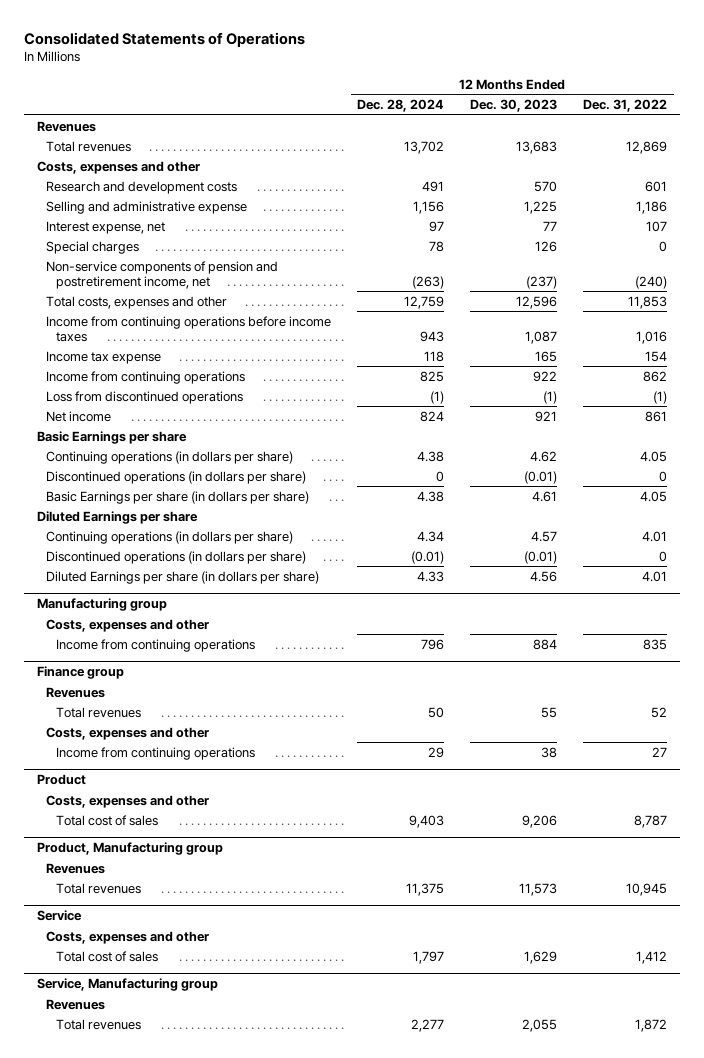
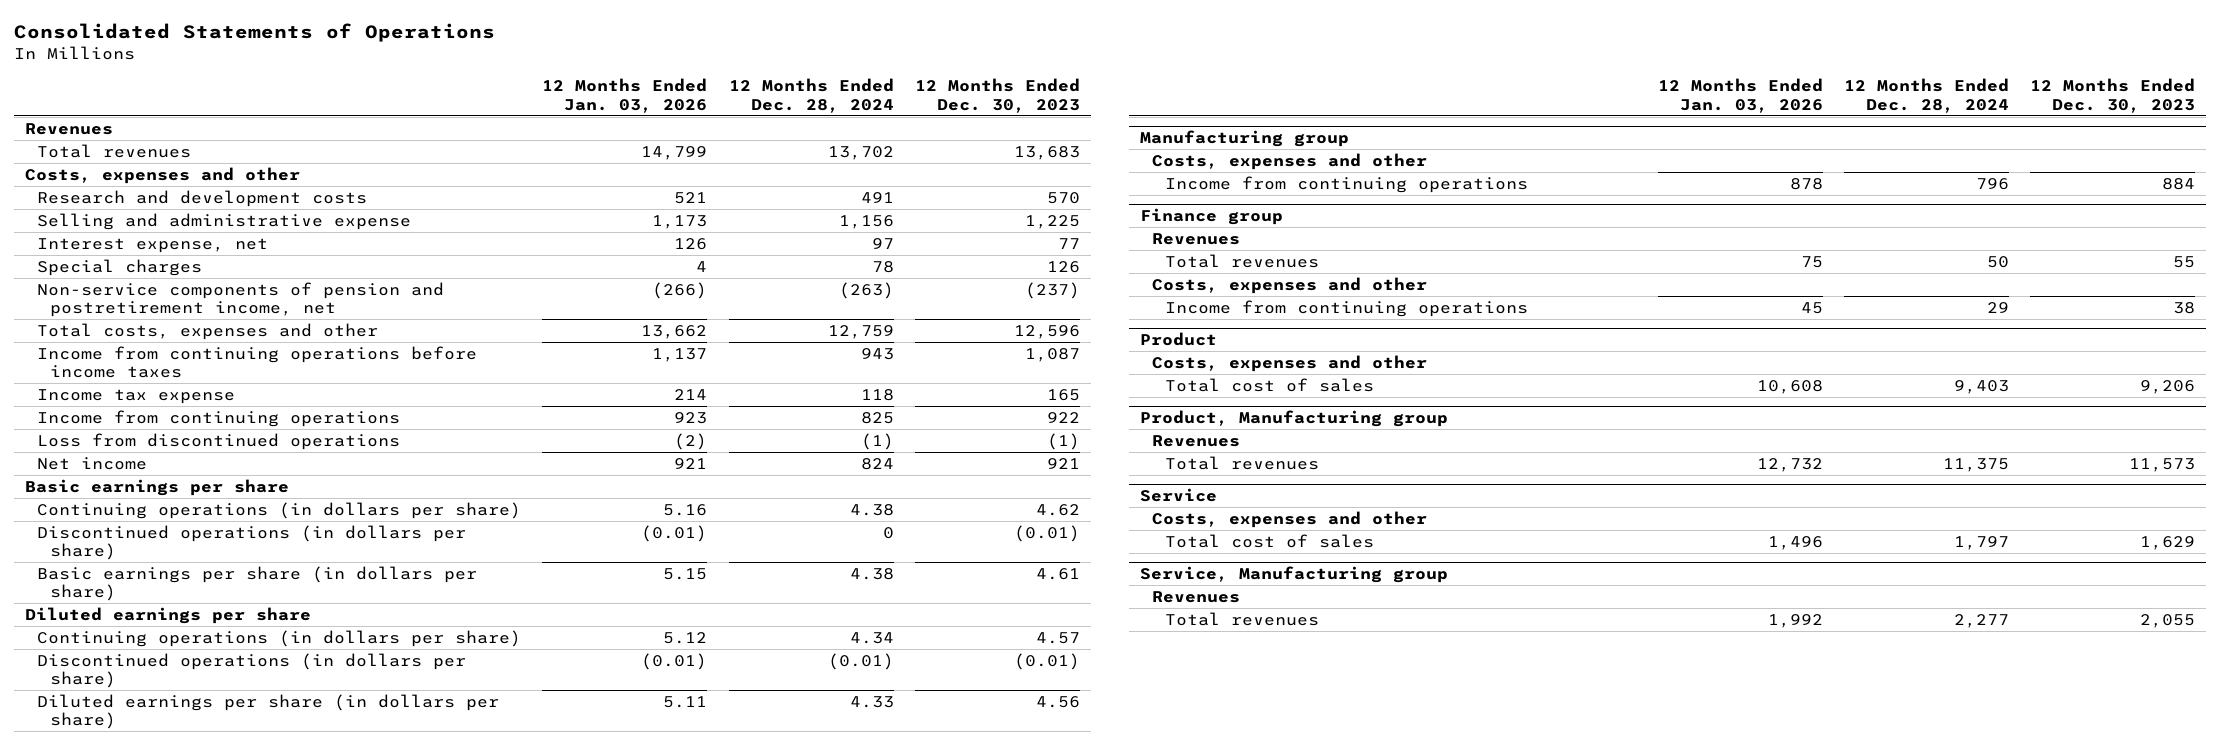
[583,99,668,113] Dec. 31, 2022 -> none
none -> [542,78,708,114] 12 Months Ended Jan. 03, 2026
[36,430,187,444] Basic Earnings per share -> [24,478,289,496] Basic earnings per share
[46,490,310,504] Basic Earnings per share (in dollars per share) -> [37,565,478,602] Basic earnings per share (in dollars per share)
[36,510,198,524] Diluted Earnings per share -> [24,606,311,624] Diluted earnings per share
[46,570,320,584] Diluted Earnings per share (in dollars per share) -> [37,693,500,730] Diluted earnings per share (in dollars per share)

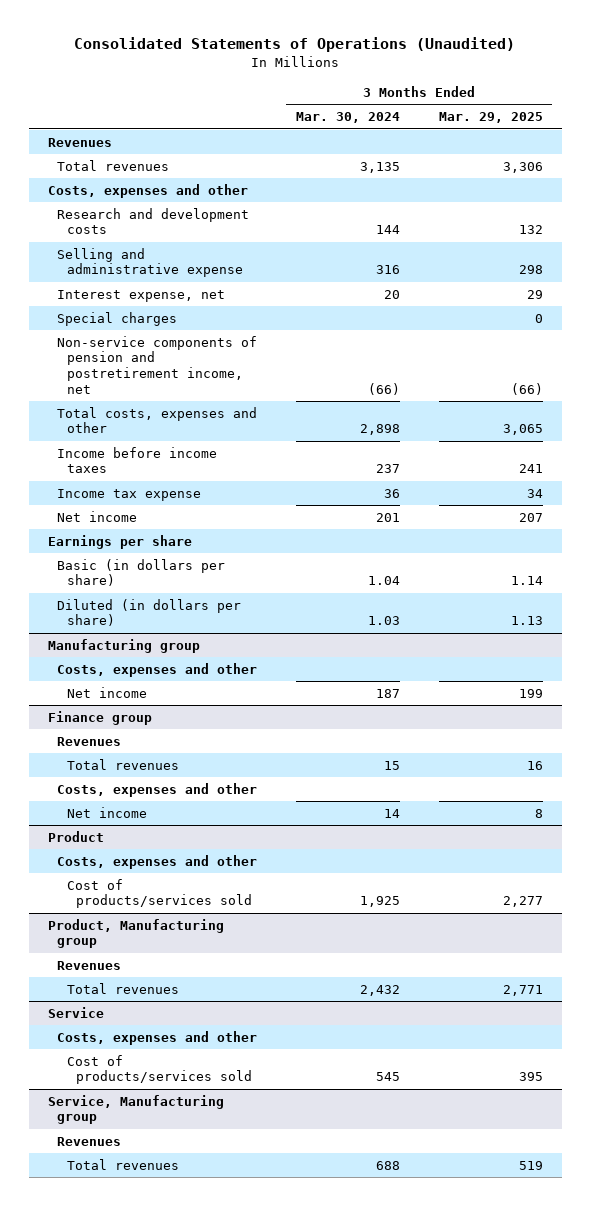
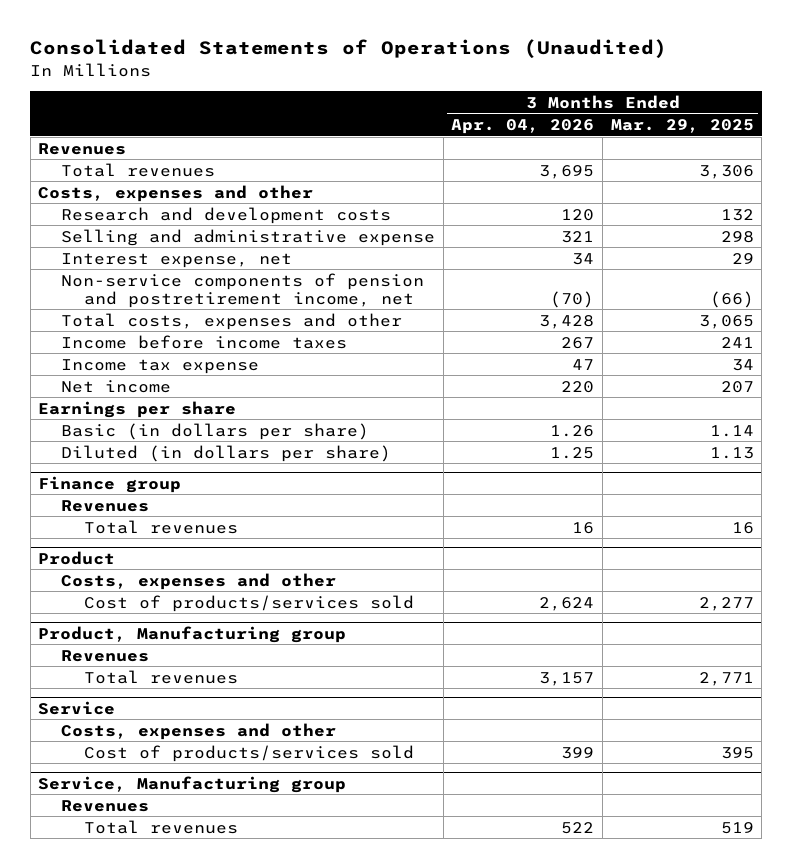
[295,112,400,124] Mar. 30, 2024 -> none
none -> [451,118,595,134] Apr. 04, 2026
[57,311,178,326] Special charges -> none
[48,638,201,653] Manufacturing group -> none
[57,662,258,677] Costs, expenses and other -> none
[66,686,147,698] Net income -> none
[57,782,258,797] Costs, expenses and other -> none
[66,806,147,818] Net income -> none

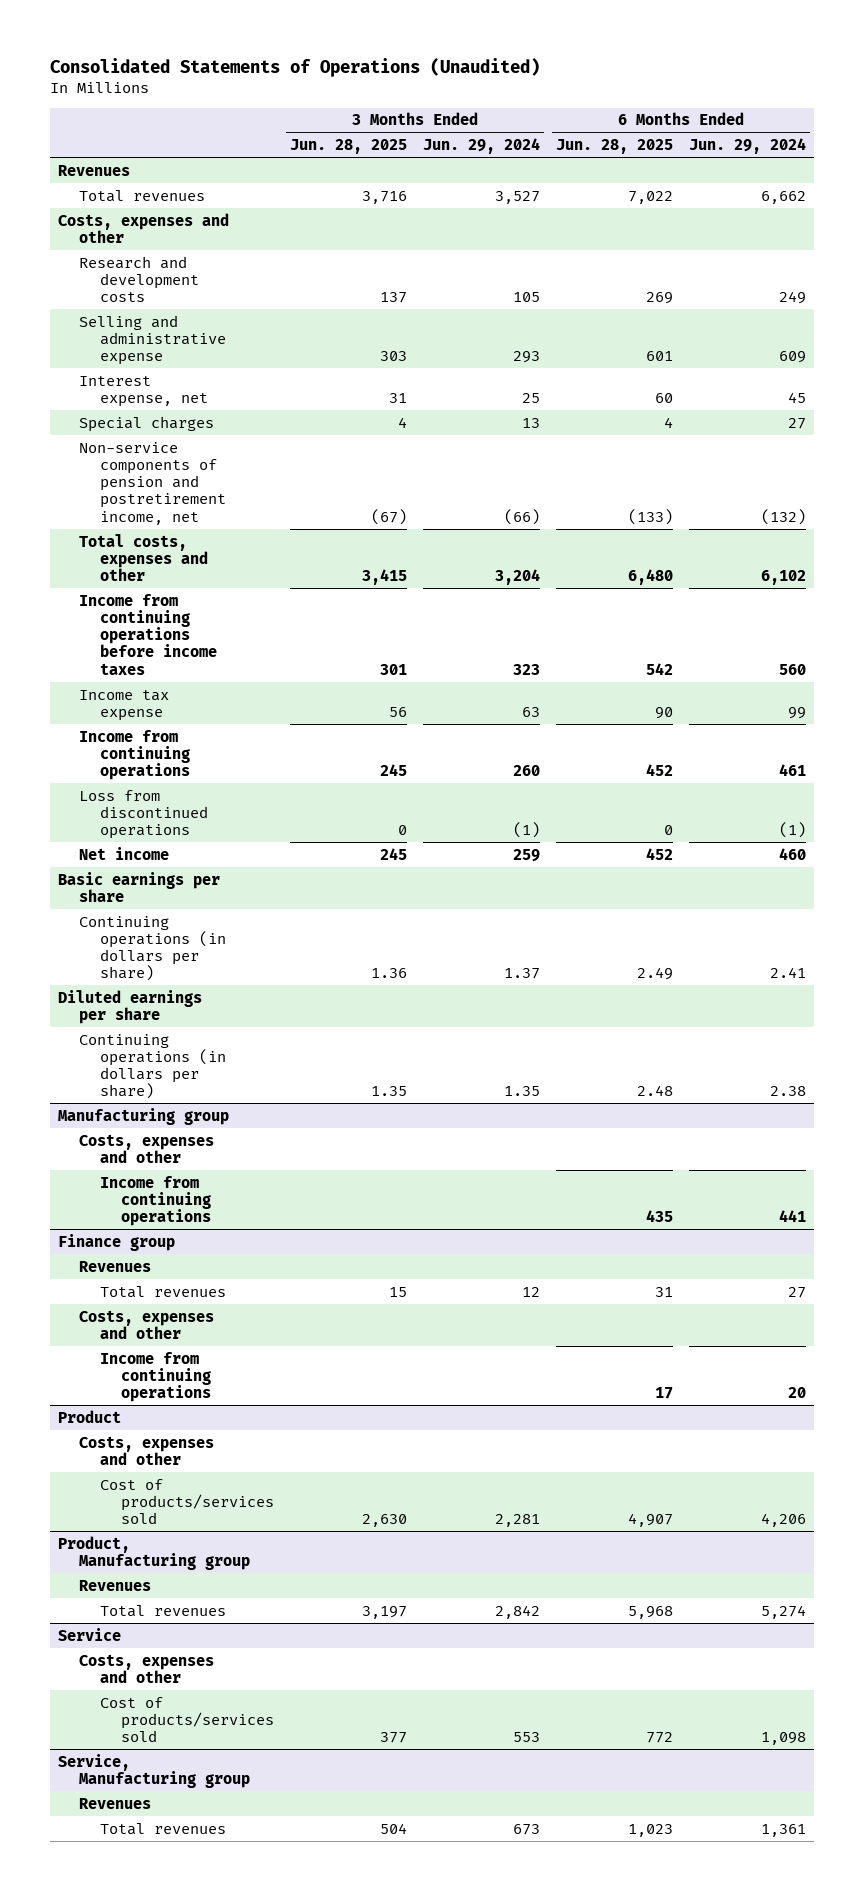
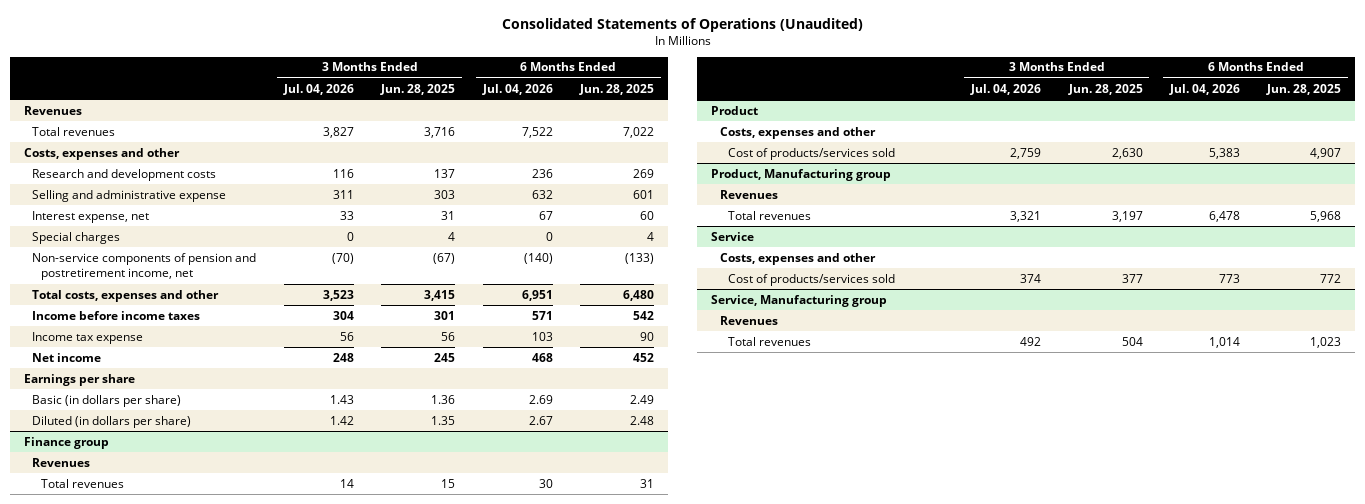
[422,138,540,155] Jun. 29, 2024 -> none
[689,138,807,155] Jun. 29, 2024 -> none
none -> [282,83,354,95] Jul. 04, 2026
none -> [481,83,553,95] Jul. 04, 2026
[78,593,217,675] Income from continuing operations before income taxes -> [32,310,201,320] Income before income taxes
[78,729,190,781] Income from continuing operations -> none
[78,789,208,840] Loss from discontinued operations -> none
[57,989,202,1024] Diluted earnings per share -> none
[57,1107,229,1125] Manufacturing group -> none
[78,1133,214,1163] Costs, expenses and other -> none
[99,1175,211,1227] Income from continuing operations -> none
[57,871,220,902] Basic earnings per share -> [23,373,135,386] Earnings per share
[78,915,226,982] Continuing operations (in dollars per share) -> [32,394,182,407] Basic (in dollars per share)
[78,1033,226,1100] Continuing operations (in dollars per share) -> [32,415,192,428] Diluted (in dollars per share)
[78,1309,214,1339] Costs, expenses and other -> none
[99,1351,211,1403] Income from continuing operations -> none

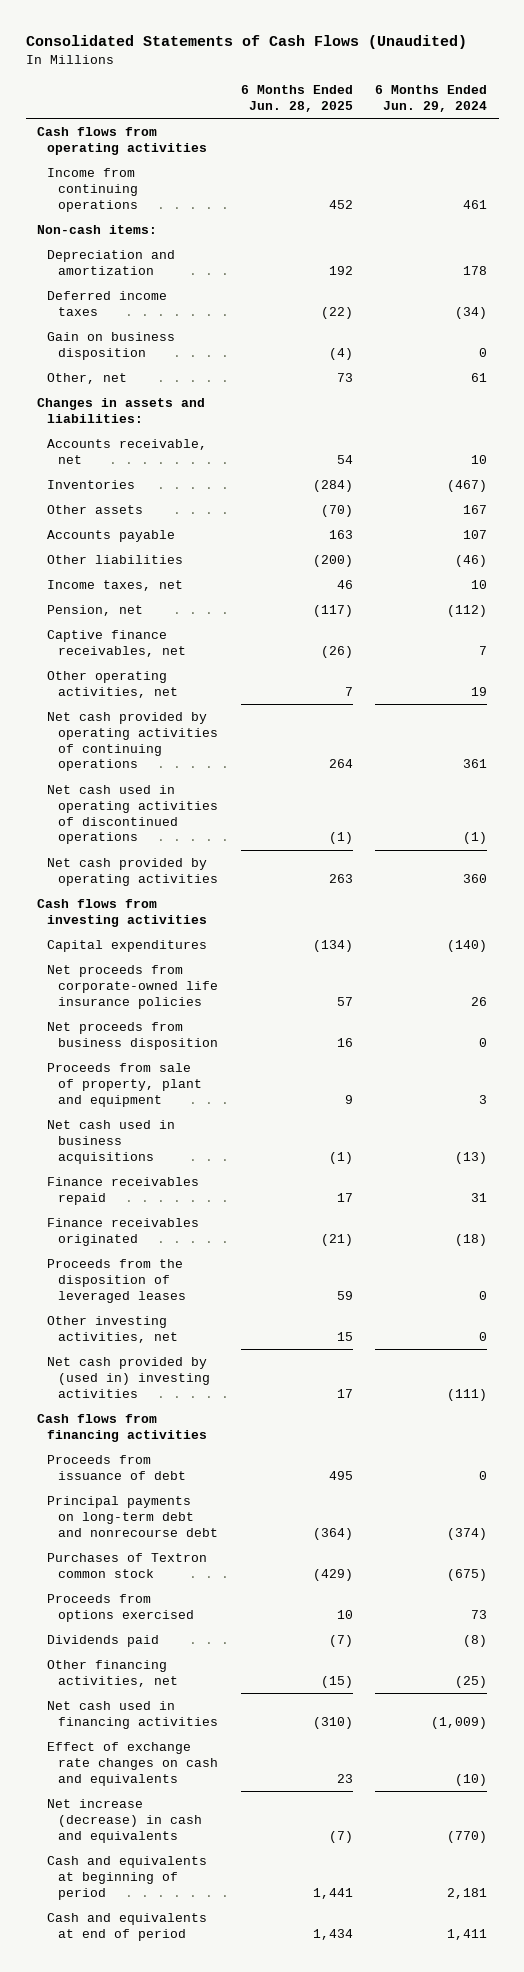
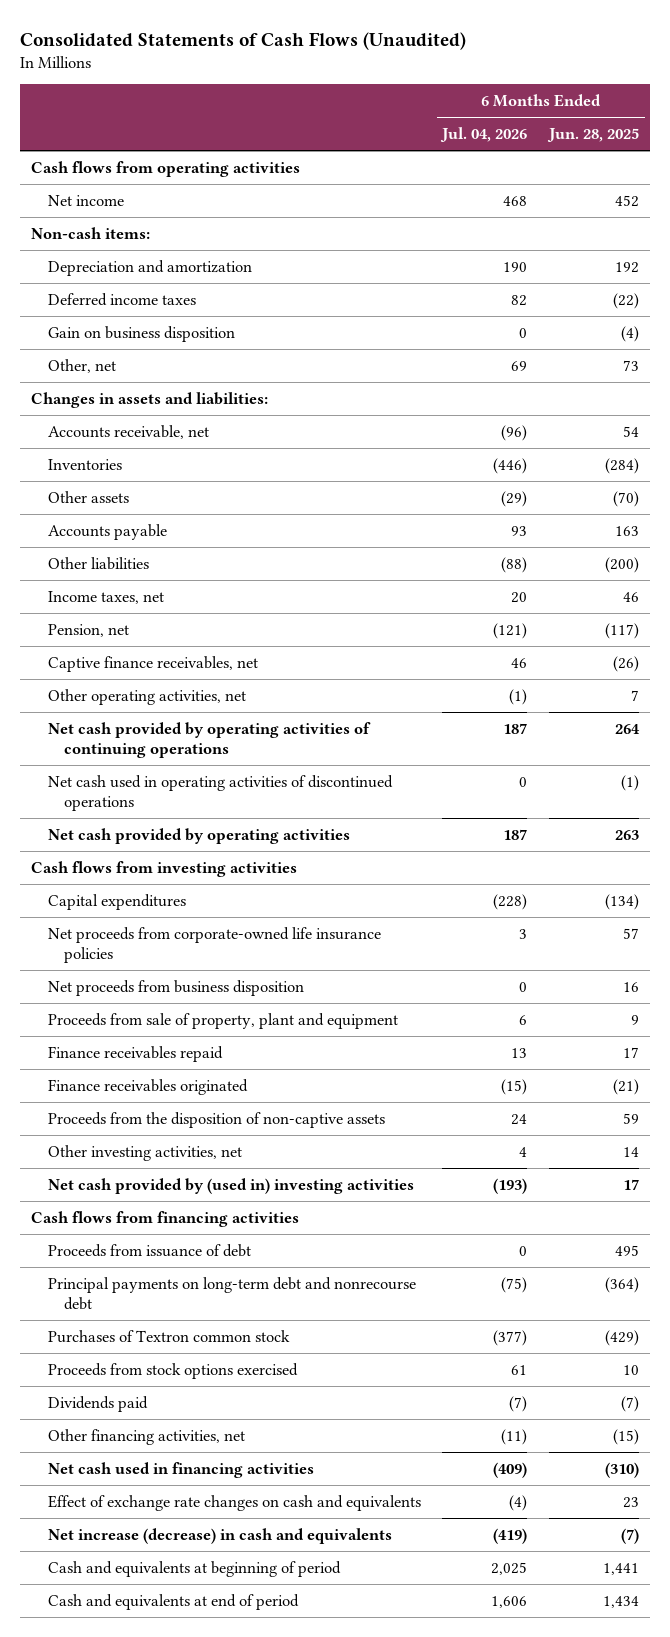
[375,85,488,112] 6 Months Ended Jun. 29, 2024 -> none
none -> [440,127,528,143] Jul. 04, 2026
[47,167,138,212] Income from continuing operations -> [47,194,124,206] Net income
[47,1119,176,1164] Net cash used in business acquisitions -> none
[47,1258,186,1303] Proceeds from the disposition of leveraged leases -> [47,1111,385,1128] Proceeds from the disposition of non-captive assets
[336,1331,353,1341] 15 -> [623,1146,640,1157] 14
[47,1593,194,1622] Proceeds from options exercised -> [47,1362,298,1379] Proceeds from stock options exercised

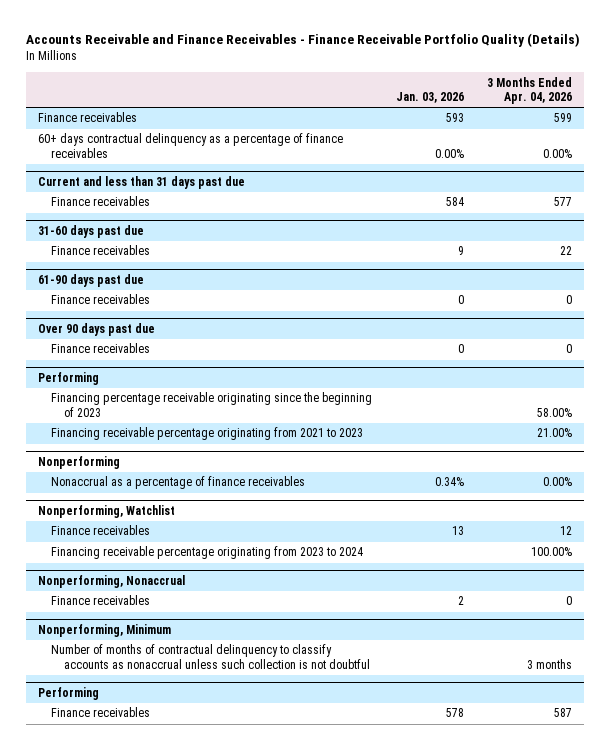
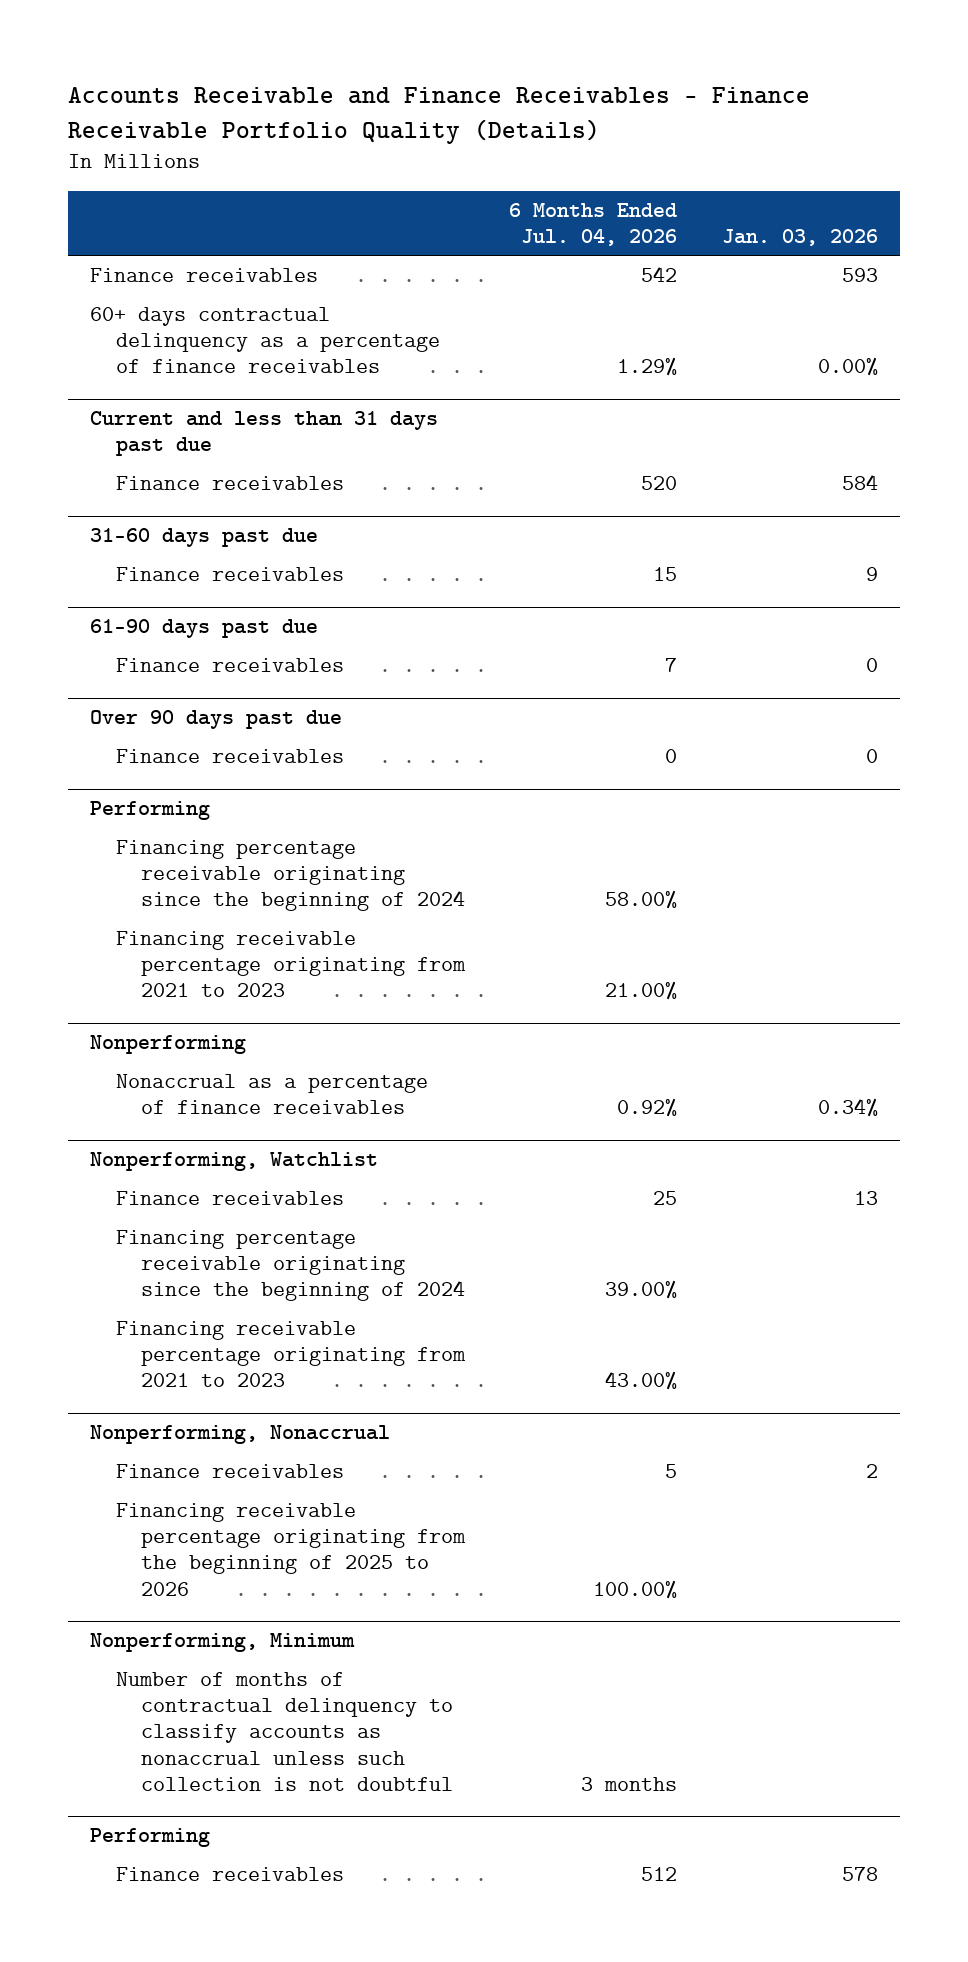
[487,76,573,105] 3 Months Ended Apr. 04, 2026 -> none
none -> [509,202,678,247] 6 Months Ended Jul. 04, 2026
[51,392,373,418] Financing percentage receivable originating since the beginning of 2023 -> [115,840,466,912] Financing percentage receivable originating since the beginning of 2024
none -> [115,1230,466,1302] Financing percentage receivable originating since the beginning of 2024
[51,546,364,560] Financing receivable percentage originating from 2023 to 2024 -> [115,1321,467,1388] Financing receivable percentage originating from 2021 to 2023
none -> [115,1503,467,1596] Financing receivable percentage originating from the beginning of 2025 to 2026

